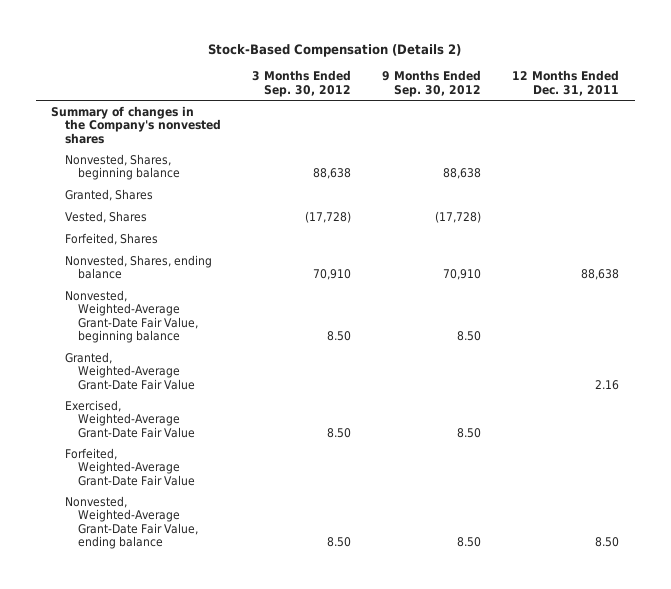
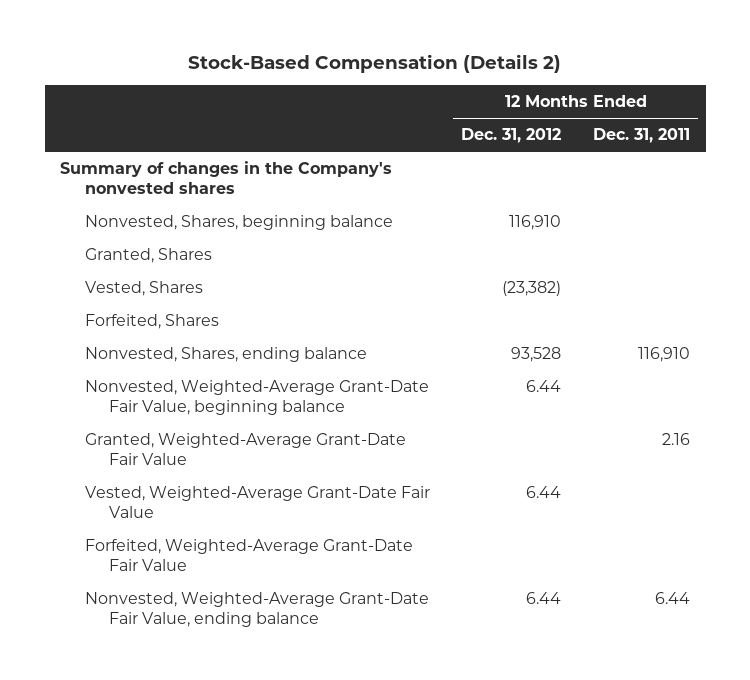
[251,70,351,97] 3 Months Ended Sep. 30, 2012 -> none
[381,70,481,97] 9 Months Ended Sep. 30, 2012 -> none
none -> [461,128,562,144] Dec. 31, 2012
[581,269,620,281] 88,638 -> [637,347,690,363] 116,910
[64,400,195,438] Exercised, Weighted-Average Grant-Date Fair Value -> [84,486,430,519] Vested, Weighted-Average Grant-Date Fair Value
[595,536,620,547] 8.50 -> [654,592,690,605] 6.44

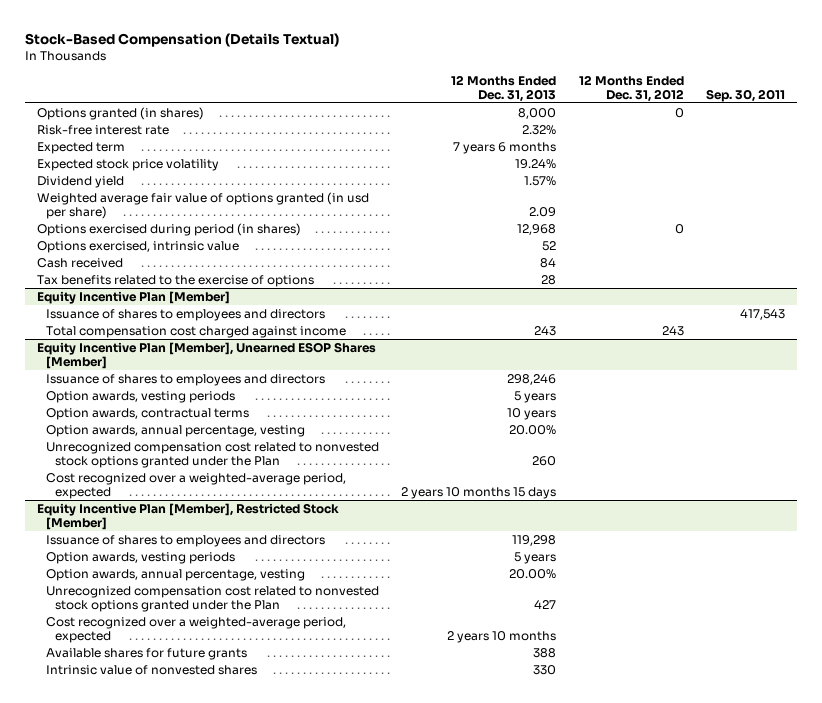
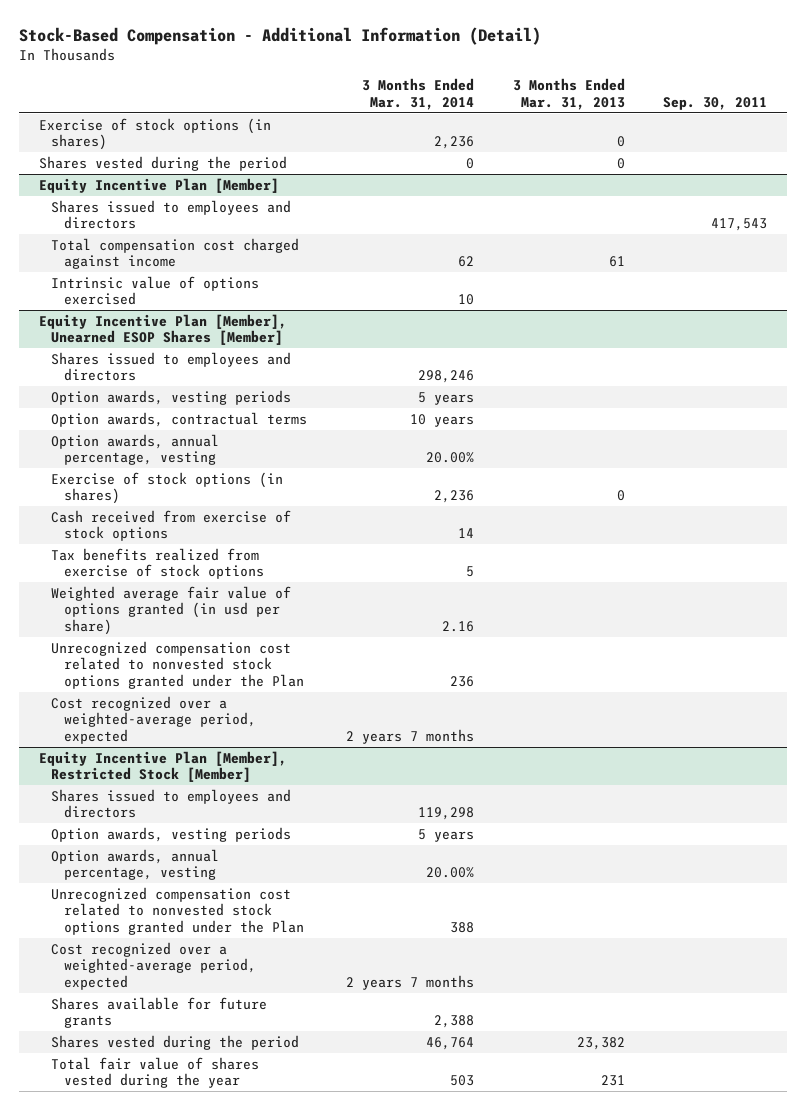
[25,32,340,47] Stock-Based Compensation (Details Textual) -> [19,27,542,46] Stock-Based Compensation - Additional Information (Detail)
[451,74,557,102] 12 Months Ended Dec. 31, 2013 -> none
[578,74,684,102] 12 Months Ended Dec. 31, 2012 -> none
none -> [361,78,474,111] 3 Months Ended Mar. 31, 2014
none -> [512,78,625,111] 3 Months Ended Mar. 31, 2013
[36,106,204,120] Options granted (in shares) -> none
[36,124,169,135] Risk-free interest rate -> none
[36,141,125,154] Expected term -> none
[36,158,219,171] Expected stock price volatility -> none
[36,175,124,188] Dividend yield -> none
[36,191,369,219] Weighted average fair value of options granted (in usd per share) -> none
[36,240,239,253] Options exercised, intrinsic value -> none
[36,257,123,268] Cash received -> none
[36,274,314,287] Tax benefits related to the exercise of options -> none
[36,222,301,236] Options exercised during period (in shares) -> [38,117,271,151] Exercise of stock options (in shares)
none -> [38,155,287,171] Shares vested during the period
[45,308,325,321] Issuance of shares to employees and directors -> [51,199,292,230] Shares issued to employees and directors
none -> [51,275,260,306] Intrinsic value of options exercised
[45,373,325,386] Issuance of shares to employees and directors -> [51,351,292,382] Shares issued to employees and directors
none -> [51,471,284,505] Exercise of stock options (in shares)
none -> [51,509,292,542] Cash received from exercise of stock options
none -> [51,547,264,580] Tax benefits realized from exercise of stock options
none -> [51,585,292,636] Weighted average fair value of options granted (in usd per share)
[45,534,325,547] Issuance of shares to employees and directors -> [51,788,292,819] Shares issued to employees and directors
[45,664,257,675] Intrinsic value of nonvested shares -> none
[45,647,247,660] Available shares for future grants -> [51,996,268,1029] Shares available for future grants
none -> [51,1034,300,1050] Shares vested during the period
none -> [51,1056,260,1089] Total fair value of shares vested during the year

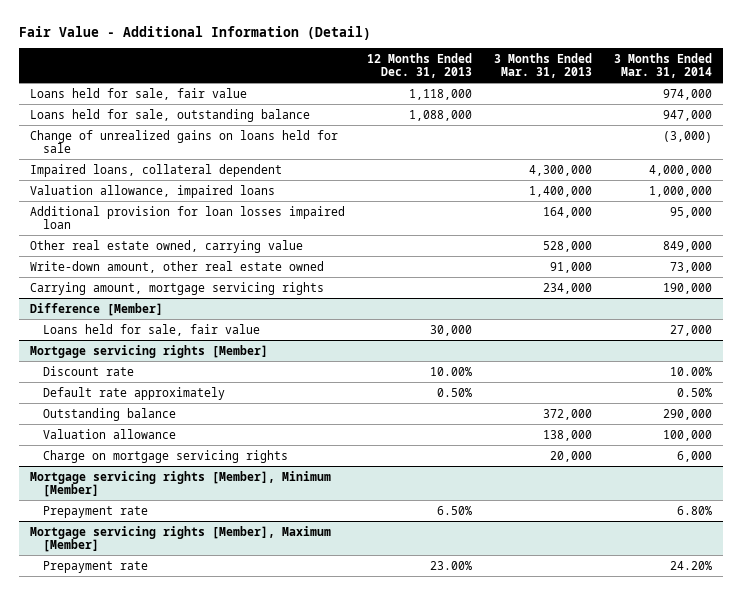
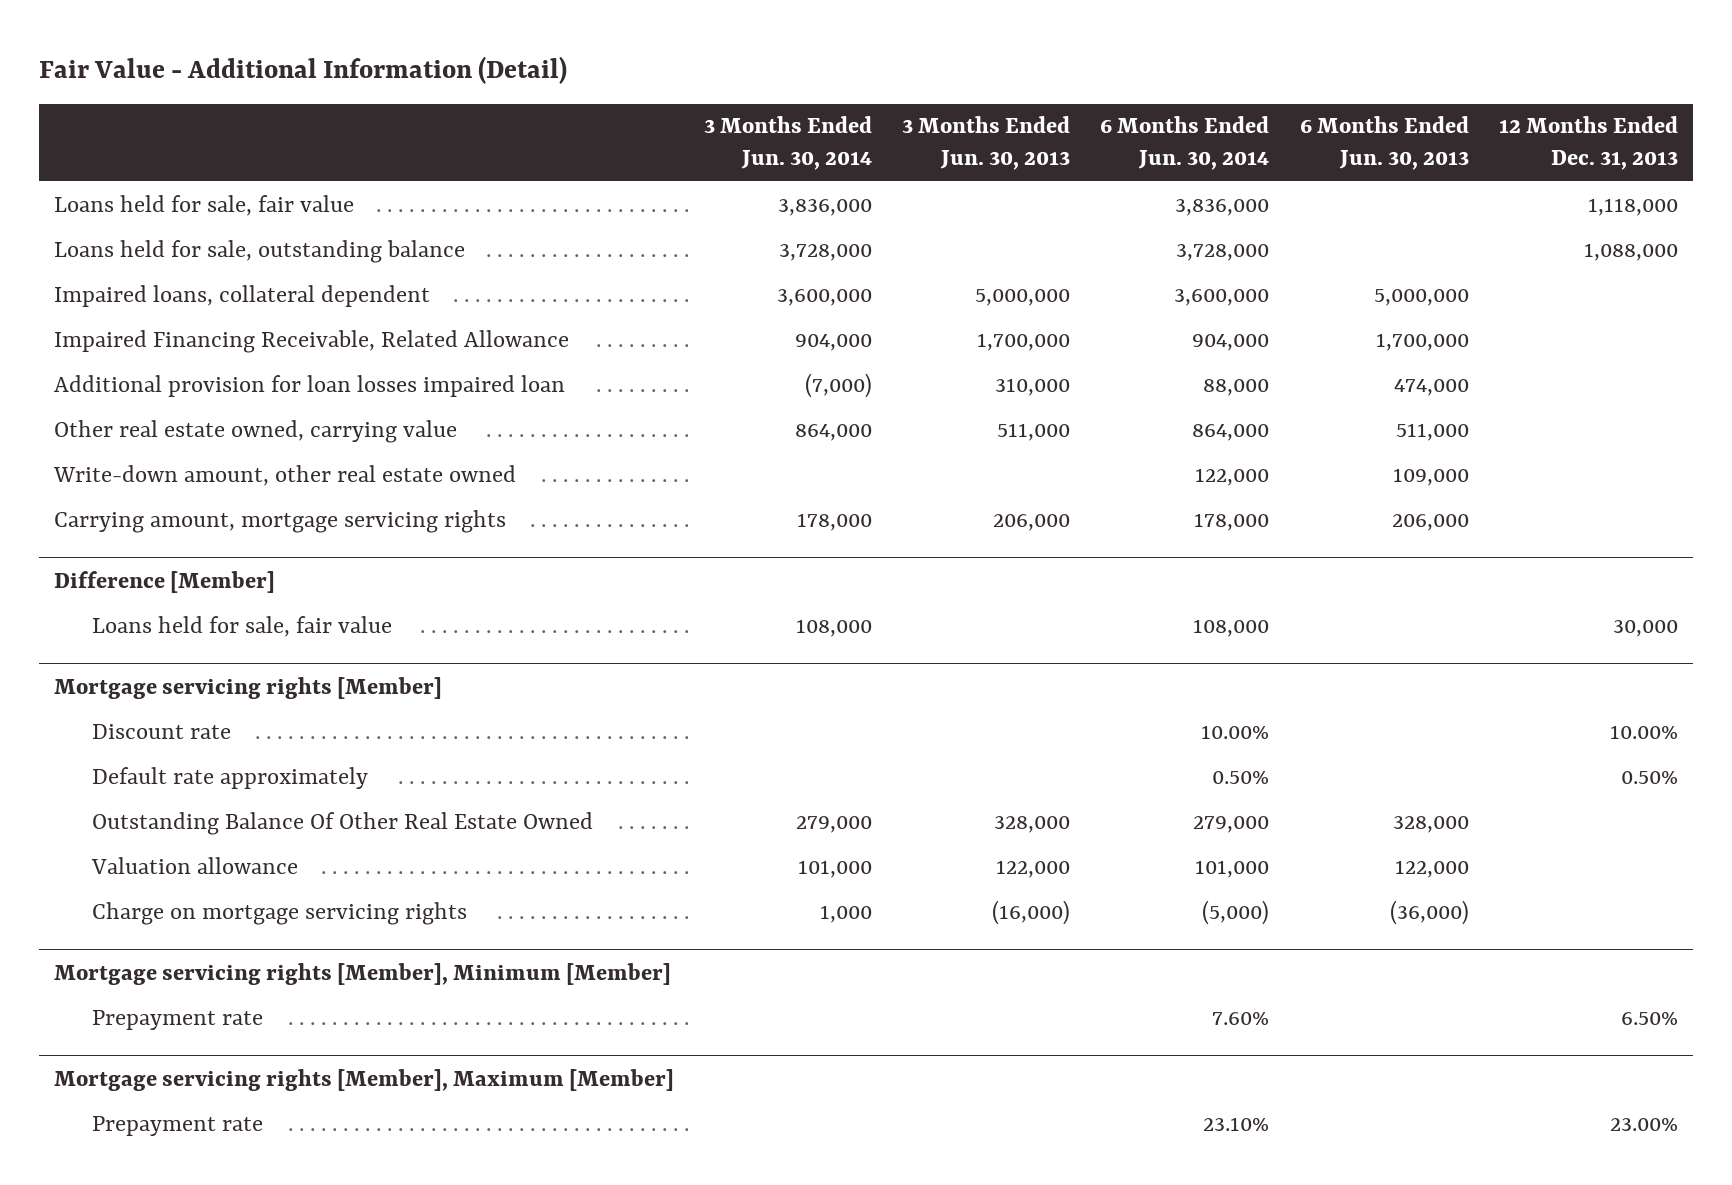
[493,52,592,79] 3 Months Ended Mar. 31, 2013 -> none
[613,52,712,79] 3 Months Ended Mar. 31, 2014 -> none
none -> [704,116,873,171] 3 Months Ended Jun. 30, 2014
none -> [902,116,1071,171] 3 Months Ended Jun. 30, 2013
none -> [1100,116,1270,171] 6 Months Ended Jun. 30, 2014
none -> [1299,116,1469,171] 6 Months Ended Jun. 30, 2013
[29,129,338,153] Change of unrealized gains on loans held for sale -> none
[29,184,275,198] Valuation allowance, impaired loans -> [53,329,569,353] Impaired Financing Receivable, Related Allowance
[43,407,177,421] Outstanding balance -> [91,811,593,835] Outstanding Balance Of Other Real Estate Owned

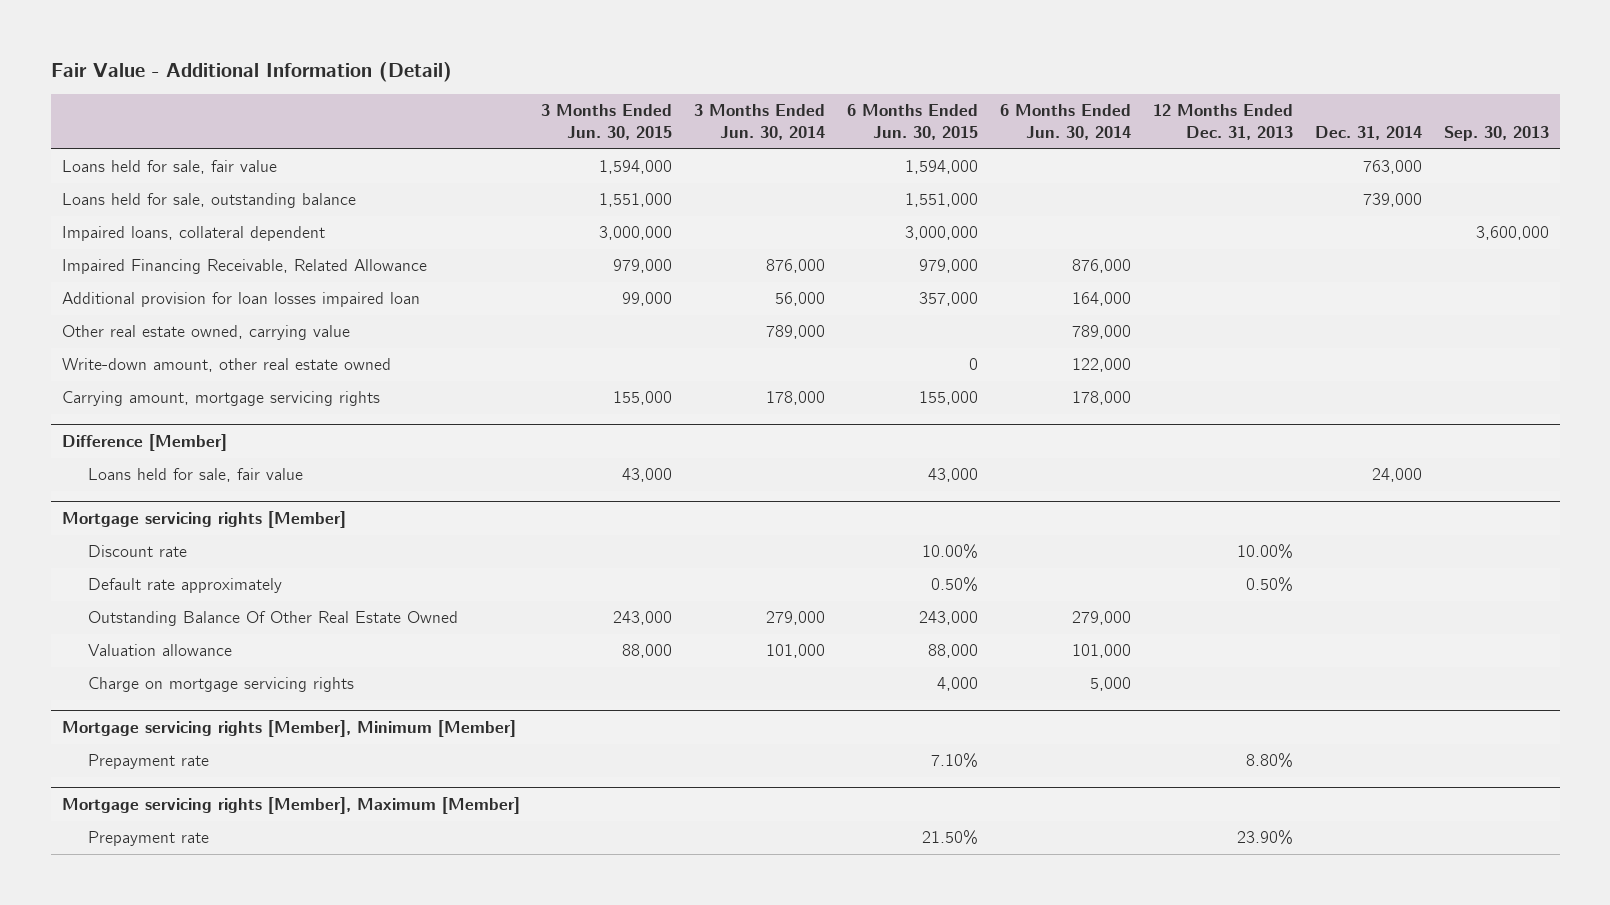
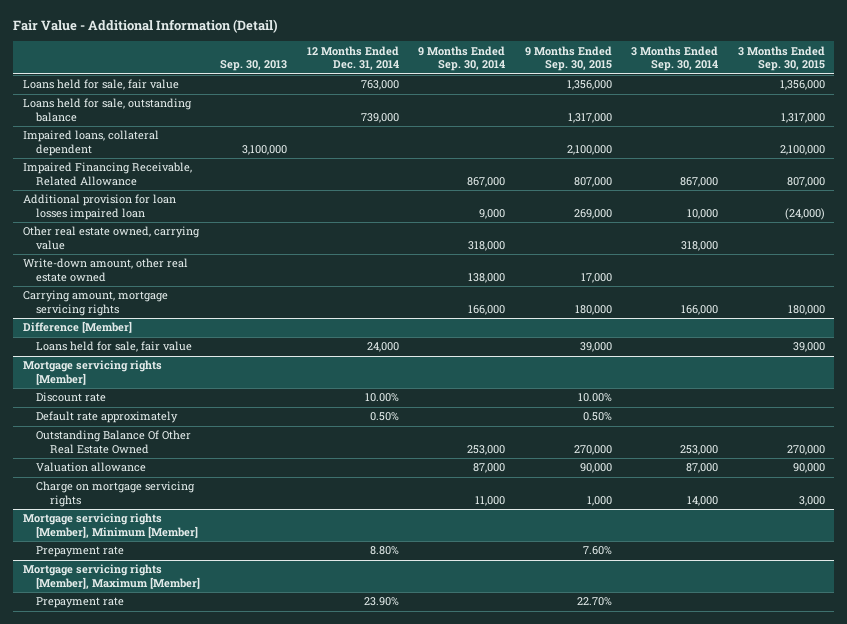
[541,104,673,141] 3 Months Ended Jun. 30, 2015 -> none
[694,104,826,141] 3 Months Ended Jun. 30, 2014 -> none
[847,104,979,141] 6 Months Ended Jun. 30, 2015 -> none
[1000,104,1132,141] 6 Months Ended Jun. 30, 2014 -> none
[1153,104,1294,141] 12 Months Ended Dec. 31, 2013 -> none
[1314,126,1422,141] Dec. 31, 2014 -> none
none -> [306,45,399,71] 12 Months Ended Dec. 31, 2014
none -> [418,45,506,72] 9 Months Ended Sep. 30, 2014
none -> [524,45,612,72] 9 Months Ended Sep. 30, 2015
none -> [631,45,719,72] 3 Months Ended Sep. 30, 2014
none -> [737,45,825,72] 3 Months Ended Sep. 30, 2015
[1475,226,1549,241] 3,600,000 -> [241,144,287,155] 3,100,000

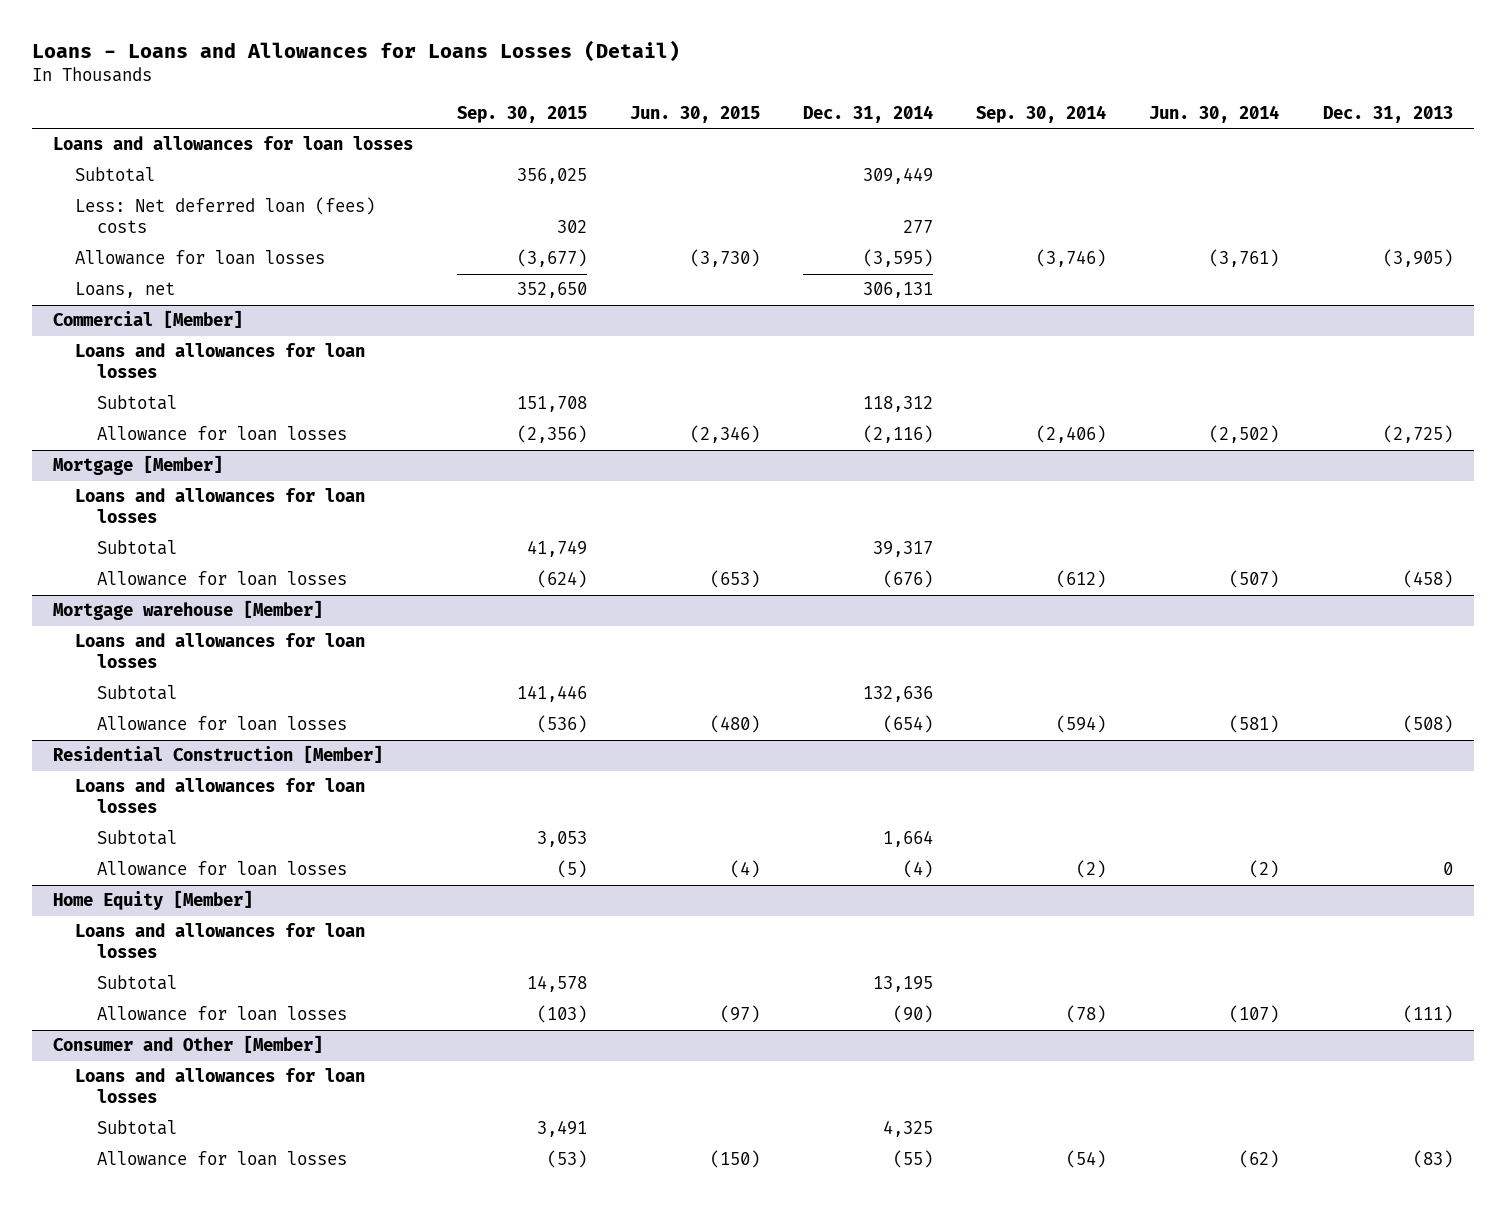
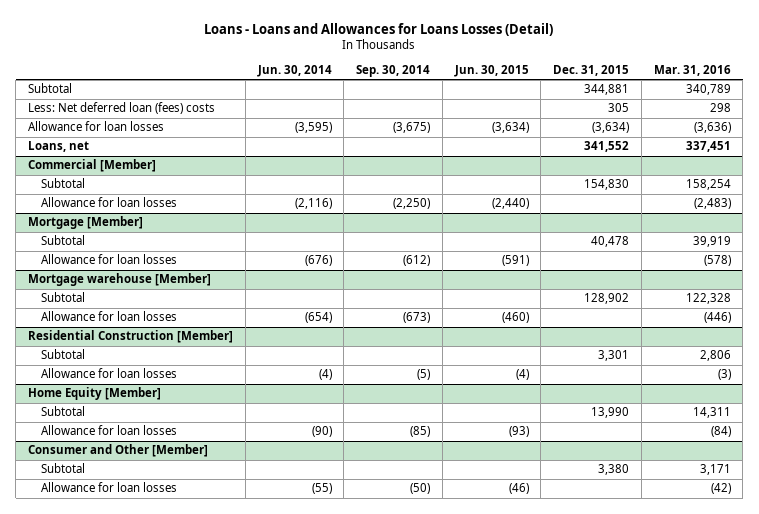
[456,105,587,123] Sep. 30, 2015 -> none
[803,104,934,123] Dec. 31, 2014 -> none
[1322,105,1453,123] Dec. 31, 2013 -> none
none -> [553,65,630,77] Dec. 31, 2015
none -> [653,65,731,77] Mar. 31, 2016
[53,136,414,151] Loans and allowances for loan losses -> none
[689,249,760,268] (3,730) -> [491,122,529,134] (3,634)
[1036,249,1107,268] (3,746) -> [393,122,431,134] (3,675)
[1209,249,1280,268] (3,761) -> [294,122,332,134] (3,595)
[75,343,366,379] Loans and allowances for loan losses -> none
[689,425,760,444] (2,346) -> [491,198,529,210] (2,440)
[1036,425,1107,444] (2,406) -> [393,198,431,210] (2,250)
[1209,425,1280,444] (2,502) -> [294,198,332,210] (2,116)
[75,488,366,524] Loans and allowances for loan losses -> none
[709,570,760,589] (653) -> [501,255,529,267] (591)
[1229,570,1280,589] (507) -> [304,255,332,267] (676)
[75,633,366,669] Loans and allowances for loan losses -> none
[709,715,760,734] (480) -> [501,312,529,324] (460)
[1056,715,1107,734] (594) -> [403,312,431,324] (673)
[1229,715,1280,734] (581) -> [304,312,332,324] (654)
[75,778,366,814] Loans and allowances for loan losses -> none
[1076,860,1107,879] (2) -> [417,369,431,381] (5)
[1249,860,1280,879] (2) -> [318,369,332,381] (4)
[75,923,366,959] Loans and allowances for loan losses -> none
[719,1005,760,1024] (97) -> [508,426,529,438] (93)
[1066,1005,1107,1024] (78) -> [410,426,431,438] (85)
[1229,1005,1280,1024] (107) -> [311,426,332,438] (90)
[75,1068,366,1104] Loans and allowances for loan losses -> none
[709,1150,760,1169] (150) -> [508,483,529,495] (46)
[1066,1150,1107,1169] (54) -> [410,483,431,495] (50)
[1239,1150,1280,1169] (62) -> [311,483,332,495] (55)

